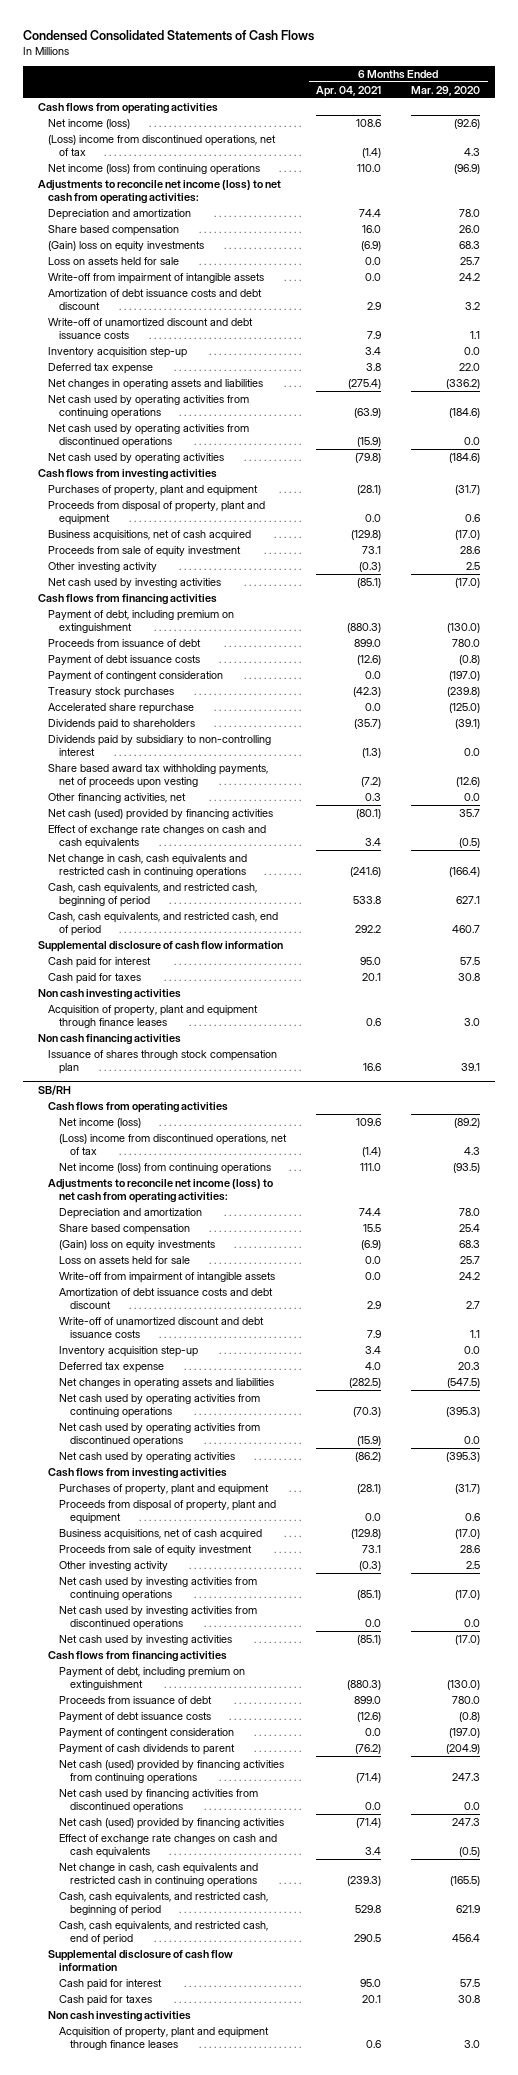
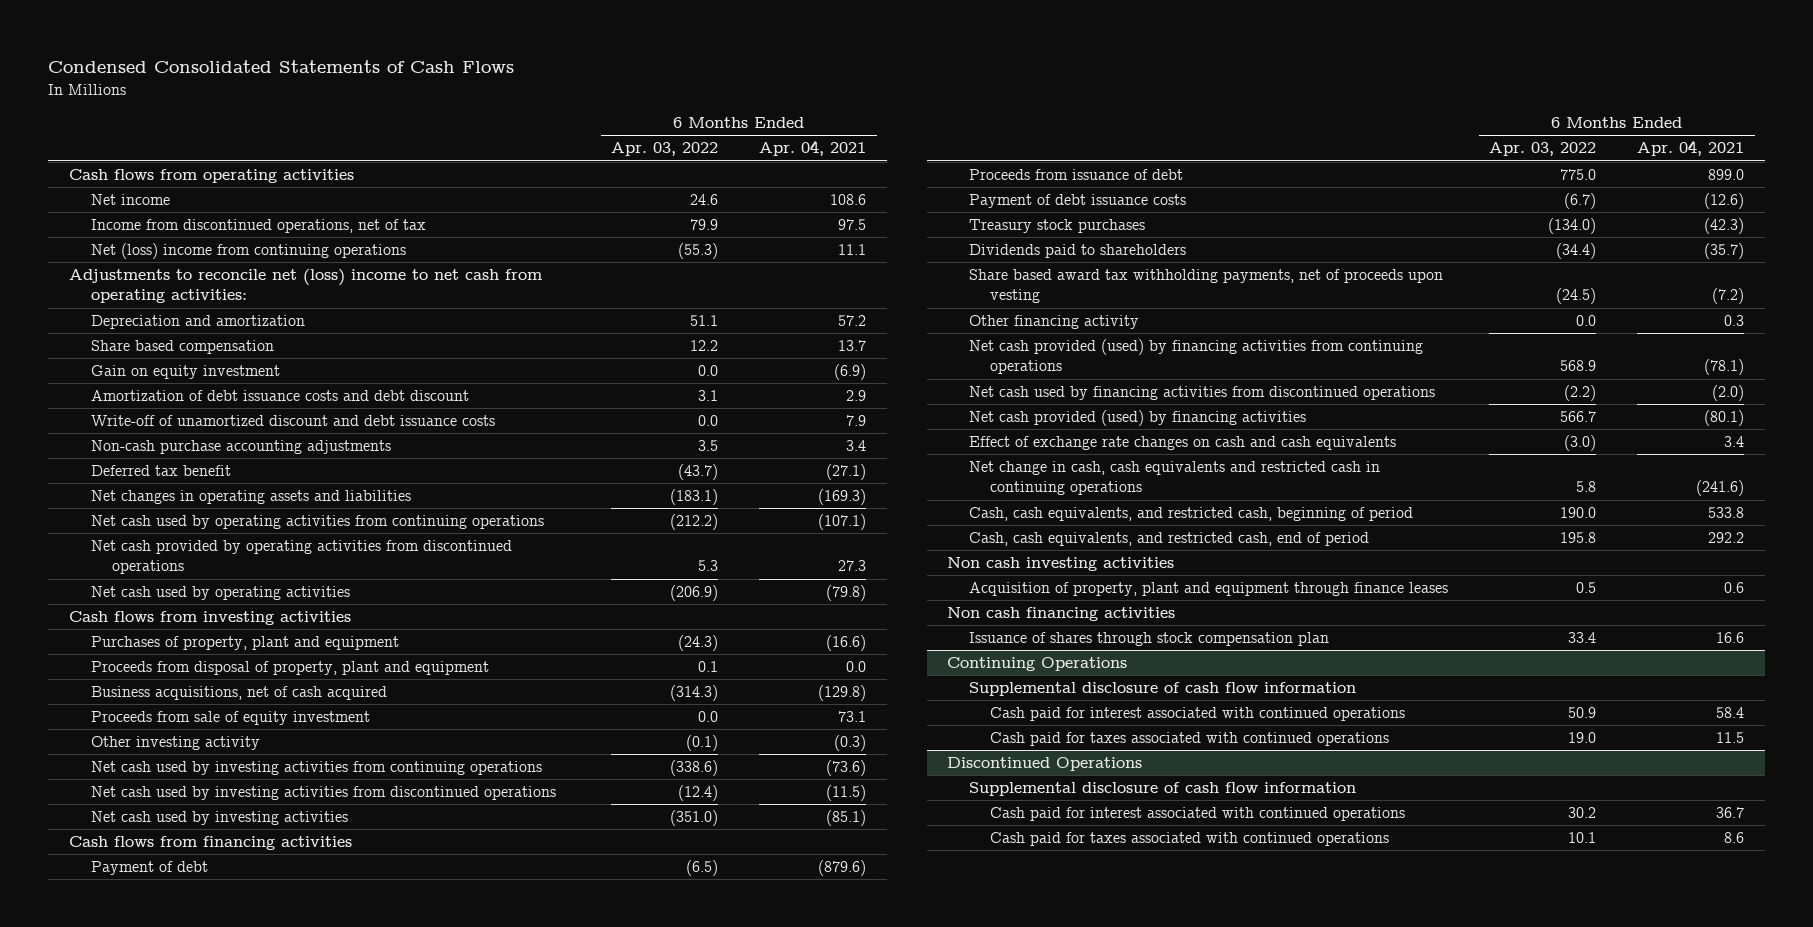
[411,85,481,96] Mar. 29, 2020 -> none
none -> [611,142,719,157] Apr. 03, 2022
[48,257,180,266] Loss on assets held for sale -> none
[48,273,265,285] Write-off from impairment of intangible assets -> none
[48,119,131,130] Net income (loss) -> [90,194,170,206] Net income
[48,135,277,157] (Loss) income from discontinued operations, net of tax -> [90,219,426,234] Income from discontinued operations, net of tax
[362,148,382,159] (1.4) -> [838,219,867,231] 97.5
[48,164,261,176] Net income (loss) from continuing operations -> [90,243,406,260] Net (loss) income from continuing operations
[357,164,382,173] 110.0 -> [838,244,867,256] 11.1
[37,180,281,205] Adjustments to reconcile net income (loss) to net cash from operating activities: -> [69,269,543,304] Adjustments to reconcile net (loss) income to net cash from operating activities:
[359,209,382,218] 74.4 -> [838,315,867,327] 57.2
[362,225,382,234] 16.0 -> [838,340,867,352] 13.7
[48,241,205,253] (Gain) loss on equity investments -> [90,365,280,380] Gain on equity investment
[48,347,188,359] Inventory acquisition step-up -> none
none -> [90,440,391,455] Non-cash purchase accounting adjustments
[48,363,154,375] Deferred tax expense -> [90,465,231,477] Deferred tax benefit
[366,363,382,372] 3.8 -> [826,464,867,481] (27.1)
[348,379,382,390] (275.4) -> [818,489,867,506] (169.3)
[354,408,382,419] (63.9) -> [818,514,867,531] (107.1)
[48,424,250,449] Net cash used by operating activities from discontinued operations -> [90,540,512,575] Net cash provided by operating activities from discontinued operations
[357,437,382,448] (15.9) -> [838,560,867,572] 27.3
[357,485,382,496] (28.1) -> [826,635,867,652] (16.6)
none -> [90,761,542,776] Net cash used by investing activities from continuing operations
none -> [90,786,556,801] Net cash used by investing activities from discontinued operations
[48,610,235,634] Payment of debt, including premium on extinguishment -> [90,861,208,876] Payment of debt
[347,623,382,634] (880.3) -> [818,860,867,877] (879.6)
[48,671,224,682] Payment of contingent consideration -> none
[48,703,195,715] Accelerated share repurchase -> none
[48,735,272,757] Dividends paid by subsidiary to non-controlling interest -> none
[48,793,187,804] Other financing activities, net -> [968,315,1139,330] Other financing activity
none -> [968,339,1423,375] Net cash provided (used) by financing activities from continuing operations
none -> [968,386,1435,401] Net cash used by financing activities from discontinued operations
[48,809,274,821] Net cash (used) provided by financing activities -> [968,410,1306,427] Net cash provided (used) by financing activities
[37,941,283,953] Supplemental disclosure of cash flow information -> none
[48,957,152,969] Cash paid for interest -> none
[48,973,142,985] Cash paid for taxes -> none
[37,1084,71,1095] SB/RH -> none
[48,1102,229,1114] Cash flows from operating activities -> none
[59,1118,142,1129] Net income (loss) -> none
[59,1134,288,1156] (Loss) income from discontinued operations, net of tax -> none
[59,1163,272,1175] Net income (loss) from continuing operations -> none
[48,1179,274,1204] Adjustments to reconcile net income (loss) to net cash from operating activities: -> none
[59,1208,203,1220] Depreciation and amortization -> none
[59,1224,191,1236] Share based compensation -> none
[59,1240,216,1252] (Gain) loss on equity investments -> none
[59,1256,191,1265] Loss on assets held for sale -> none
[59,1272,276,1284] Write-off from impairment of intangible assets -> none
[59,1288,274,1310] Amortization of debt issuance costs and debt discount -> none
[59,1317,265,1339] Write-off of unamortized discount and debt issuance costs -> none
[59,1346,199,1358] Inventory acquisition step-up -> none
[59,1362,165,1374] Deferred tax expense -> none
[59,1378,275,1390] Net changes in operating assets and liabilities -> none
[59,1394,261,1419] Net cash used by operating activities from continuing operations -> none
[59,1423,261,1448] Net cash used by operating activities from discontinued operations -> none
[59,1452,236,1464] Net cash used by operating activities -> none
[48,1468,228,1480] Cash flows from investing activities -> none
[59,1484,270,1496] Purchases of property, plant and equipment -> none
[59,1500,277,1525] Proceeds from disposal of property, plant and equipment -> none
[59,1529,263,1541] Business acquisitions, net of cash acquired -> none
[59,1545,253,1557] Proceeds from sale of equity investment -> none
[59,1561,169,1572] Other investing activity -> none
[59,1577,258,1602] Net cash used by investing activities from continuing operations -> none
[59,1606,258,1631] Net cash used by investing activities from discontinued operations -> none
[59,1635,233,1646] Net cash used by investing activities -> none
[48,1651,228,1663] Cash flows from financing activities -> none
[59,1667,246,1691] Payment of debt, including premium on extinguishment -> none
[59,1696,213,1705] Proceeds from issuance of debt -> none
[59,1712,212,1723] Payment of debt issuance costs -> none
[59,1728,235,1739] Payment of contingent consideration -> none
[59,1744,236,1756] Payment of cash dividends to parent -> none
[59,1760,285,1785] Net cash (used) provided by financing activities from continuing operations -> none
[59,1789,259,1814] Net cash used by financing activities from discontinued operations -> none
[59,1818,285,1830] Net cash (used) provided by financing activities -> none
[59,1834,278,1859] Effect of exchange rate changes on cash and cash equivalents -> none
[59,1863,259,1888] Net change in cash, cash equivalents and restricted cash in continuing operations -> none
[59,1892,269,1917] Cash, cash equivalents, and restricted cash, beginning of period -> none
[59,1921,269,1946] Cash, cash equivalents, and restricted cash, end of period -> none
none -> [947,657,1128,672] Continuing Operations
[48,2011,192,2023] Non cash investing activities -> none
[59,2027,270,2051] Acquisition of property, plant and equipment through finance leases -> none
[59,1979,163,1991] Cash paid for interest -> [990,707,1406,722] Cash paid for interest associated with continued operations
[360,1979,382,1988] 95.0 -> [1716,707,1745,719] 58.4
[59,1995,153,2007] Cash paid for taxes -> [990,732,1390,747] Cash paid for taxes associated with continued operations
[362,1995,382,2004] 20.1 -> [1716,732,1745,744] 11.5
none -> [947,757,1143,772] Discontinued Operations
none -> [968,782,1356,797] Supplemental disclosure of cash flow information
none -> [990,807,1406,822] Cash paid for interest associated with continued operations
none -> [990,832,1390,847] Cash paid for taxes associated with continued operations

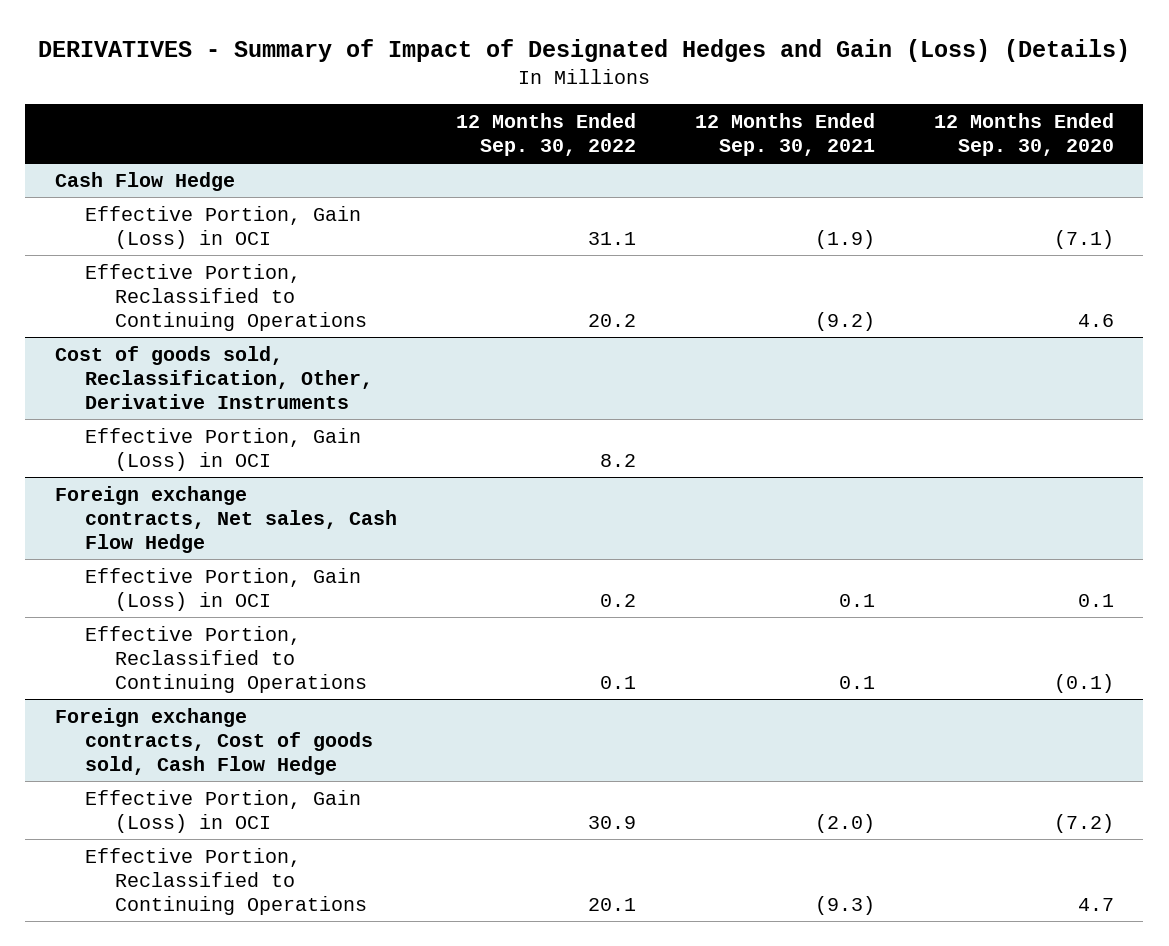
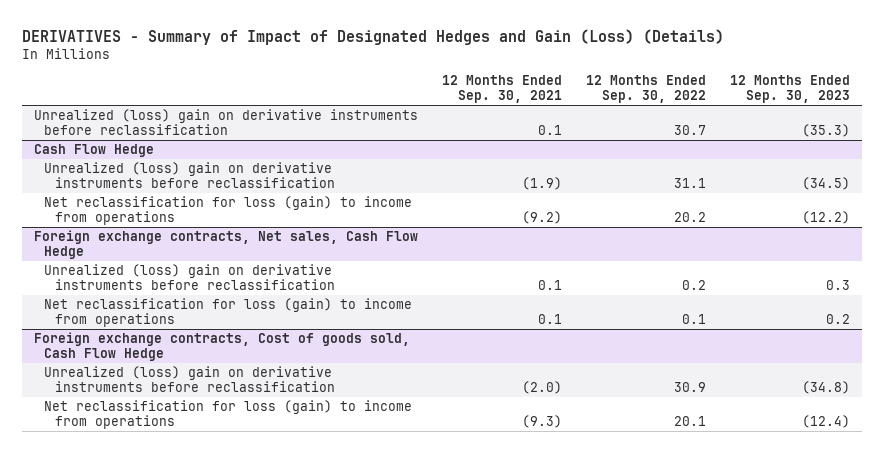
[933,112,1114,156] 12 Months Ended Sep. 30, 2020 -> none
none -> [730,75,851,104] 12 Months Ended Sep. 30, 2023
none -> [33,109,418,135] Unrealized (loss) gain on derivative instruments before reclassification
[54,345,373,409] Cost of goods sold, Reclassification, Other, Derivative Instruments -> none
[84,427,361,471] Effective Portion, Gain (Loss) in OCI -> none
[84,205,361,249] Effective Portion, Gain (Loss) in OCI -> [44,162,335,188] Unrealized (loss) gain on derivative instruments before reclassification
[84,263,367,331] Effective Portion, Reclassified to Continuing Operations -> [44,196,413,225] Net reclassification for loss (gain) to income from operations
[84,567,361,611] Effective Portion, Gain (Loss) in OCI -> [44,264,335,290] Unrealized (loss) gain on derivative instruments before reclassification
[84,625,367,693] Effective Portion, Reclassified to Continuing Operations -> [44,298,413,327] Net reclassification for loss (gain) to income from operations
[84,789,361,833] Effective Portion, Gain (Loss) in OCI -> [44,366,335,392] Unrealized (loss) gain on derivative instruments before reclassification
[84,847,367,915] Effective Portion, Reclassified to Continuing Operations -> [44,400,413,429] Net reclassification for loss (gain) to income from operations

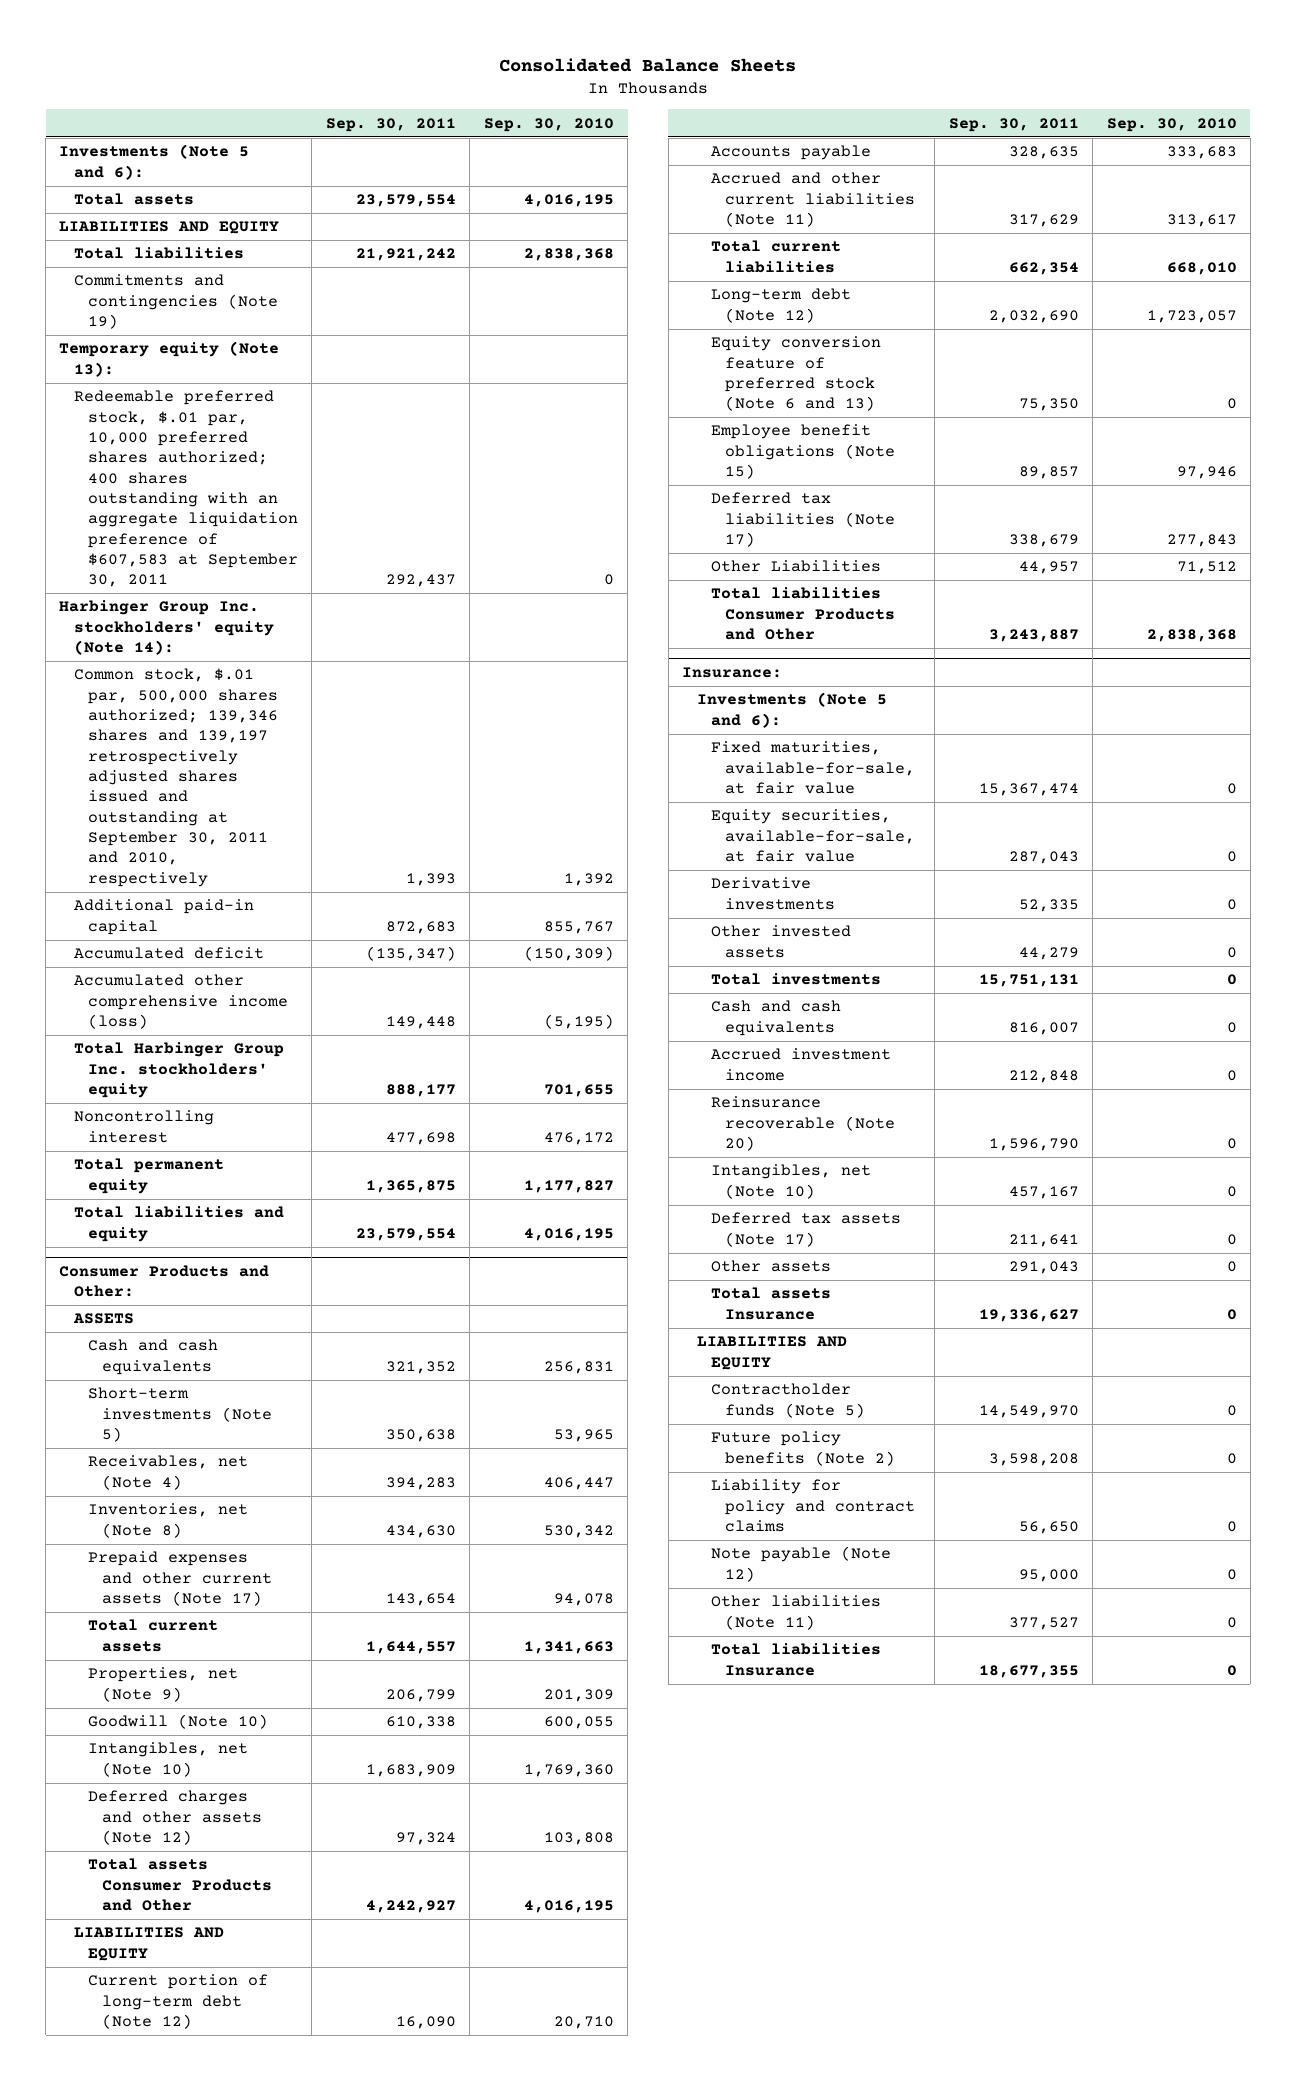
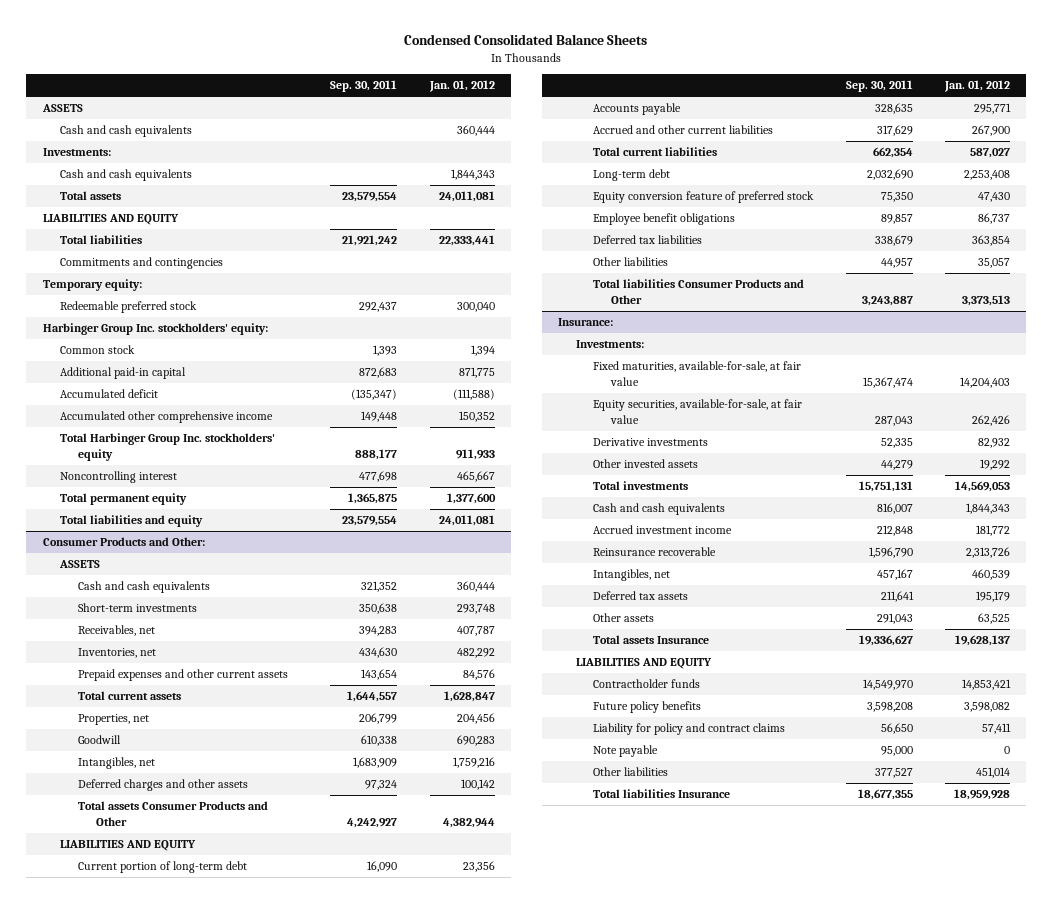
[498,57,796,72] Consolidated Balance Sheets -> [404,34,648,46] Condensed Consolidated Balance Sheets
[483,117,614,132] Sep. 30, 2010 -> none
none -> [428,80,495,93] Jan. 01, 2012
none -> [41,104,83,113] ASSETS
none -> [60,125,193,138] Cash and cash equivalents
[59,144,250,180] Investments (Note 5 and 6): -> [42,148,111,157] Investments:
none -> [60,169,193,182] Cash and cash equivalents
[73,274,278,330] Commitments and contingencies (Note 19) -> [60,257,224,270] Commitments and contingencies
[59,341,280,377] Temporary equity (Note 13): -> [42,279,142,292] Temporary equity:
[73,390,298,588] Redeemable preferred stock, $.01 par, 10,000 preferred shares authorized; 400 shares outstanding with an aggregate liquidation preference of $607,583 at September 30, 2011 -> [60,301,198,314] Redeemable preferred stock
[59,600,274,656] Harbinger Group Inc. stockholders' equity (Note 14): -> [42,323,268,336] Harbinger Group Inc. stockholders' equity:
[73,668,278,887] Common stock, $.01 par, 500,000 shares authorized; 139,346 shares and 139,197 retrospectively adjusted shares issued and outstanding at September 30, 2011 and 2010, respectively -> [60,345,136,355] Common stock
[73,974,288,1030] Accumulated other comprehensive income (loss) -> [60,411,274,424] Accumulated other comprehensive income
[87,1387,273,1443] Short-term investments (Note 5) -> [78,603,198,613] Short-term investments
[87,1455,248,1490] Receivables, net (Note 4) -> [78,625,156,637] Receivables, net
[87,1503,248,1538] Inventories, net (Note 8) -> [78,648,157,659] Inventories, net
[87,1551,273,1607] Prepaid expenses and other current assets (Note 17) -> [78,669,289,682] Prepaid expenses and other current assets
[87,1667,238,1702] Properties, net (Note 9) -> [78,714,150,726] Properties, net
[87,1714,268,1730] Goodwill (Note 10) -> [78,735,122,745] Goodwill
[87,1742,248,1777] Intangibles, net (Note 10) -> [78,757,156,770] Intangibles, net
[87,1790,263,1846] Deferred charges and other assets (Note 12) -> [78,779,249,792] Deferred charges and other assets
[87,1974,268,2030] Current portion of long-term debt (Note 12) -> [78,861,248,874] Current portion of long-term debt
[710,172,916,228] Accrued and other current liabilities (Note 11) -> [593,125,774,135] Accrued and other current liabilities
[710,288,851,323] Long-term debt (Note 12) -> [593,169,671,182] Long-term debt
[710,336,881,412] Equity conversion feature of preferred stock (Note 6 and 13) -> [593,191,815,204] Equity conversion feature of preferred stock
[710,424,896,480] Employee benefit obligations (Note 15) -> [593,213,736,226] Employee benefit obligations
[710,492,896,548] Deferred tax liabilities (Note 17) -> [593,235,703,245] Deferred tax liabilities
[710,560,881,573] Other Liabilities -> [593,257,669,267] Other liabilities
[696,692,887,728] Investments (Note 5 and 6): -> [575,340,644,349] Investments:
[710,1096,896,1152] Reinsurance recoverable (Note 20) -> [593,547,717,557] Reinsurance recoverable
[710,1164,871,1199] Intangibles, net (Note 10) -> [593,569,671,582] Intangibles, net
[710,1212,901,1247] Deferred tax assets (Note 17) -> [593,591,689,601] Deferred tax assets
[710,1383,866,1418] Contractholder funds (Note 5) -> [593,679,701,689] Contractholder funds
[710,1431,896,1466] Future policy benefits (Note 2) -> [593,701,702,714] Future policy benefits
[710,1546,891,1582] Note payable (Note 12) -> [593,745,659,758] Note payable
[710,1595,881,1630] Other liabilities (Note 11) -> [593,767,669,777] Other liabilities

